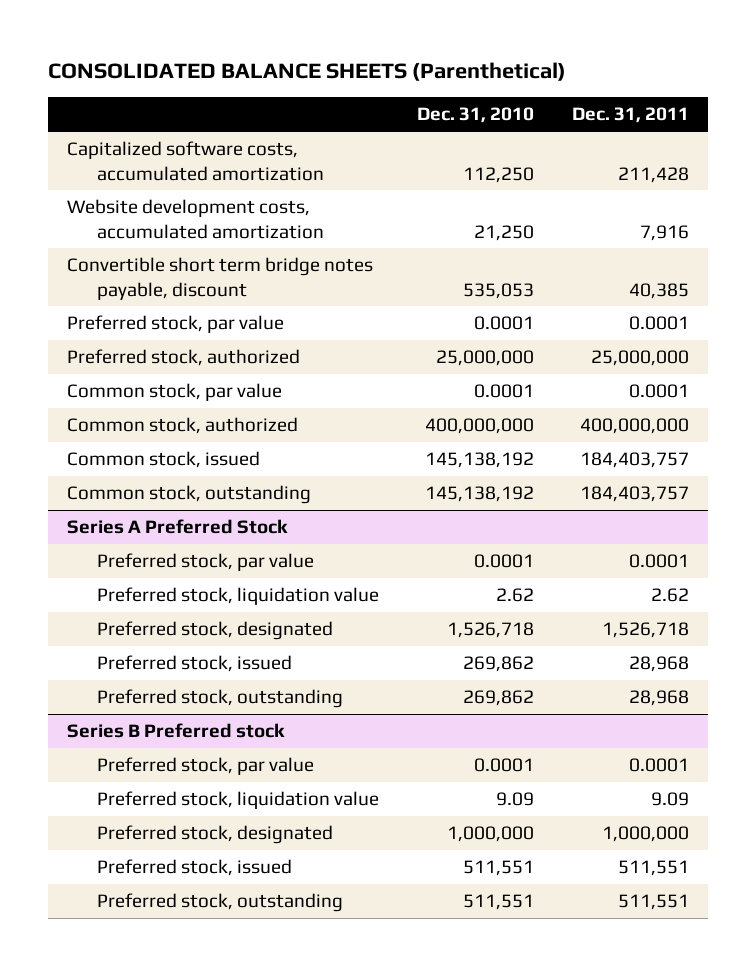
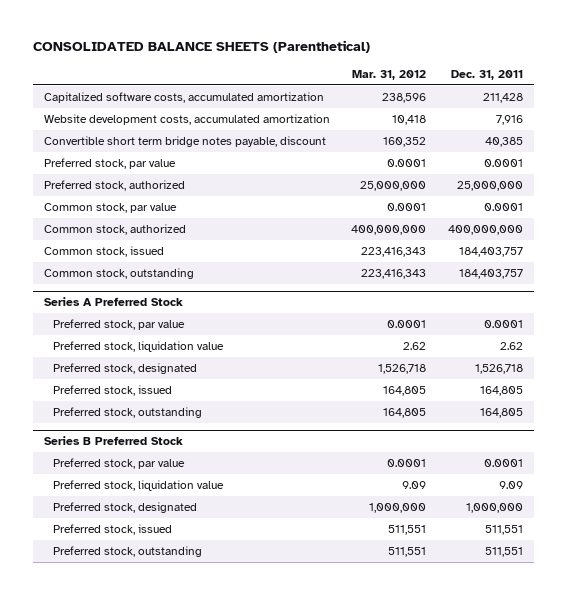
[416,107,534,124] Dec. 31, 2010 -> none
none -> [352,69,427,80] Mar. 31, 2012
[628,656,689,673] 28,968 -> [480,386,524,397] 164,805
[628,690,689,707] 28,968 -> [480,408,524,419] 164,805
[67,723,286,739] Series B Preferred stock -> [43,436,183,446] Series B Preferred Stock

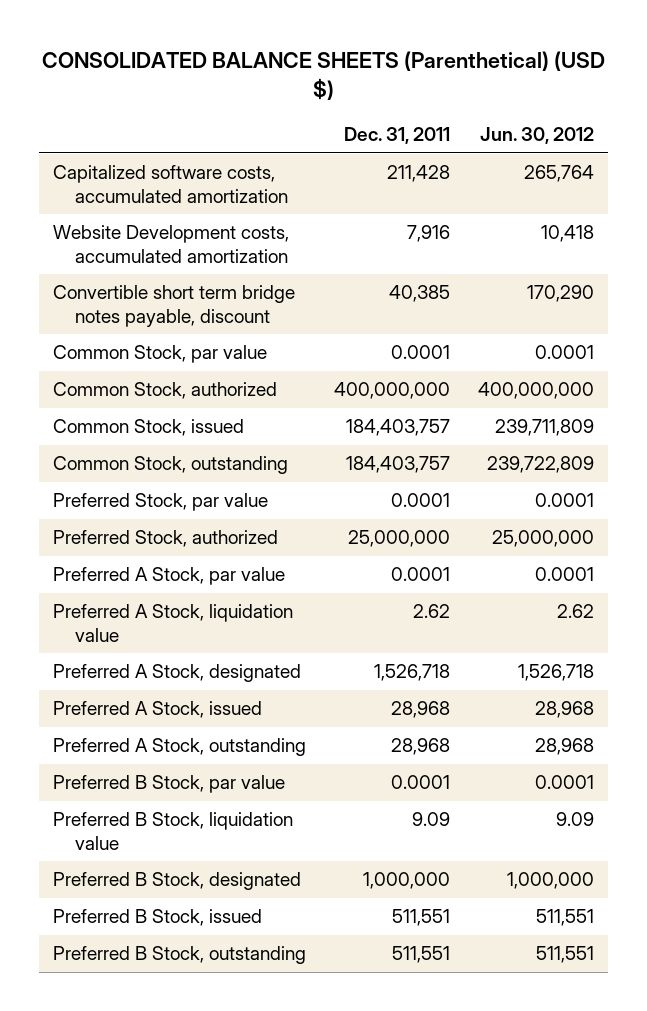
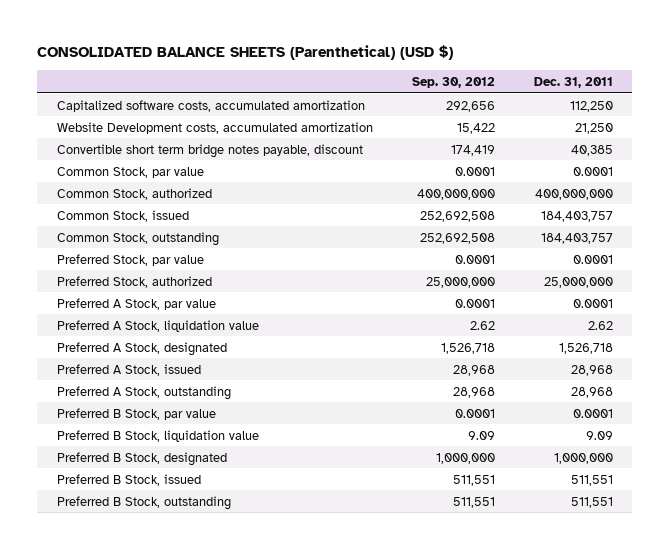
[480,127,595,145] Jun. 30, 2012 -> none
none -> [411,76,495,88] Sep. 30, 2012
[387,165,451,183] 211,428 -> [569,100,613,112] 112,250
[407,225,451,243] 7,916 -> [574,122,613,134] 21,250

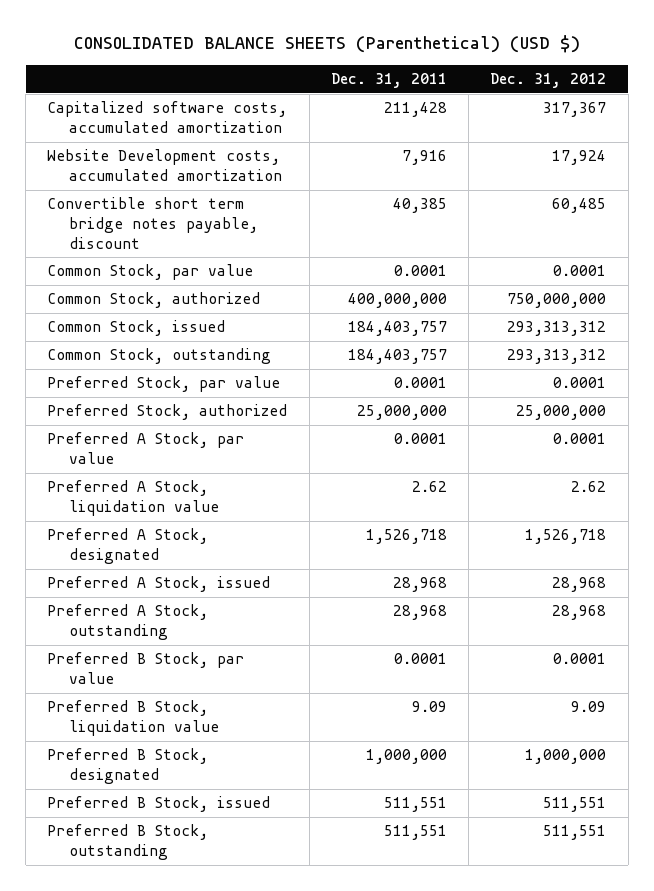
[411,76,495,88] Sep. 30, 2012 -> none
none -> [490,73,607,89] Dec. 31, 2012
[569,100,613,112] 112,250 -> [383,102,447,118] 211,428
[574,122,613,134] 21,250 -> [401,150,447,166] 7,916

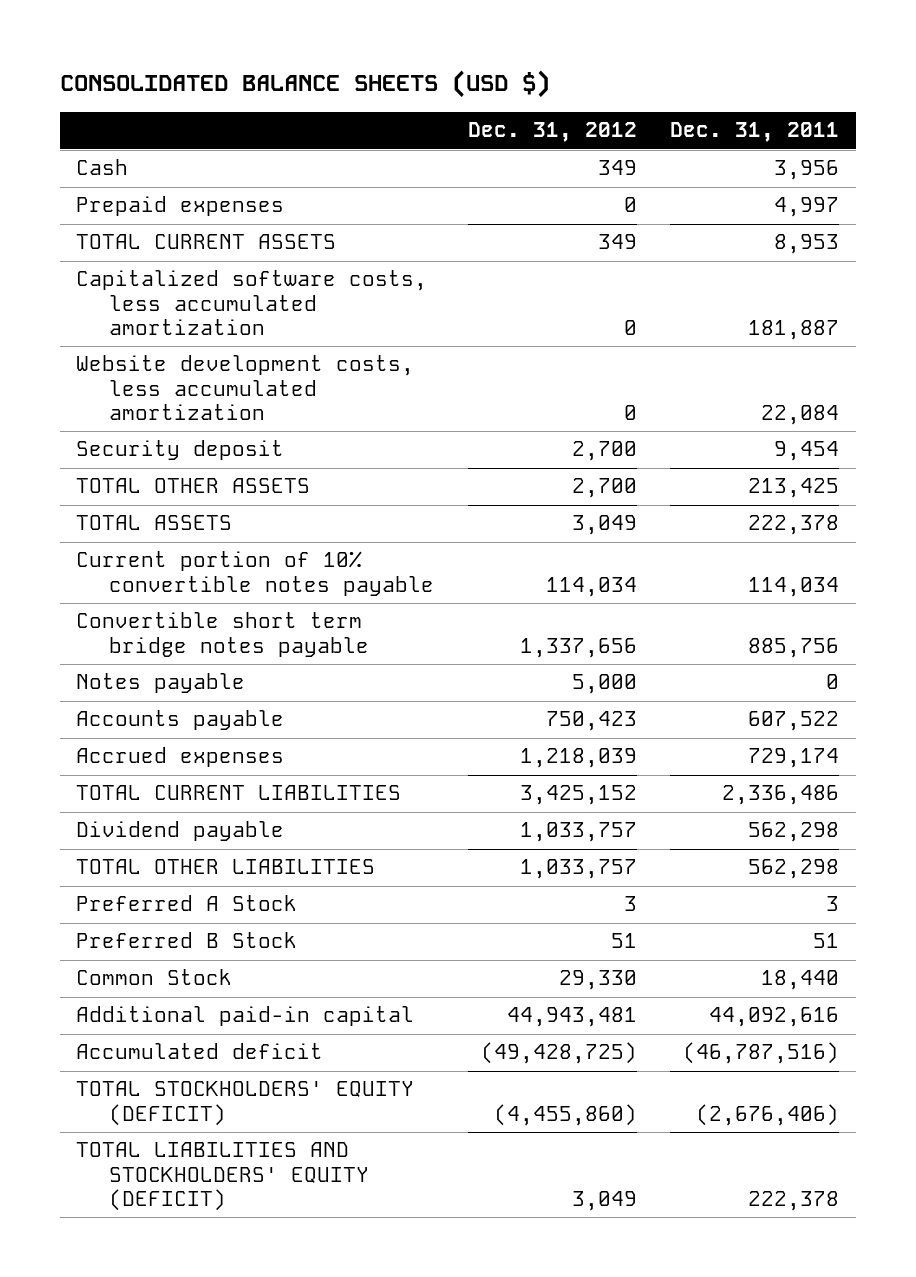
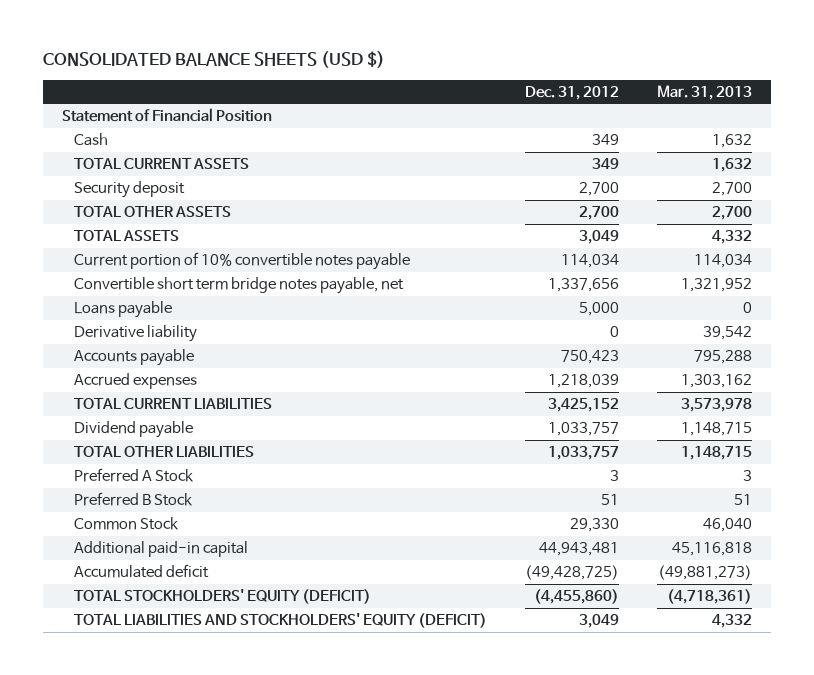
[670,122,840,143] Dec. 31, 2011 -> none
none -> [656,84,752,100] Mar. 31, 2013
none -> [62,107,273,122] Statement of Financial Position
[76,196,285,217] Prepaid expenses -> none
[76,270,428,335] Capitalized software costs, less accumulated amortization -> none
[76,355,415,420] Website development costs, less accumulated amortization -> none
[76,673,246,694] Notes payable -> none
[76,612,370,657] Convertible short term bridge notes payable -> [73,276,404,294] Convertible short term bridge notes payable, net
none -> [73,300,172,318] Loans payable
none -> [73,324,197,342] Derivative liability

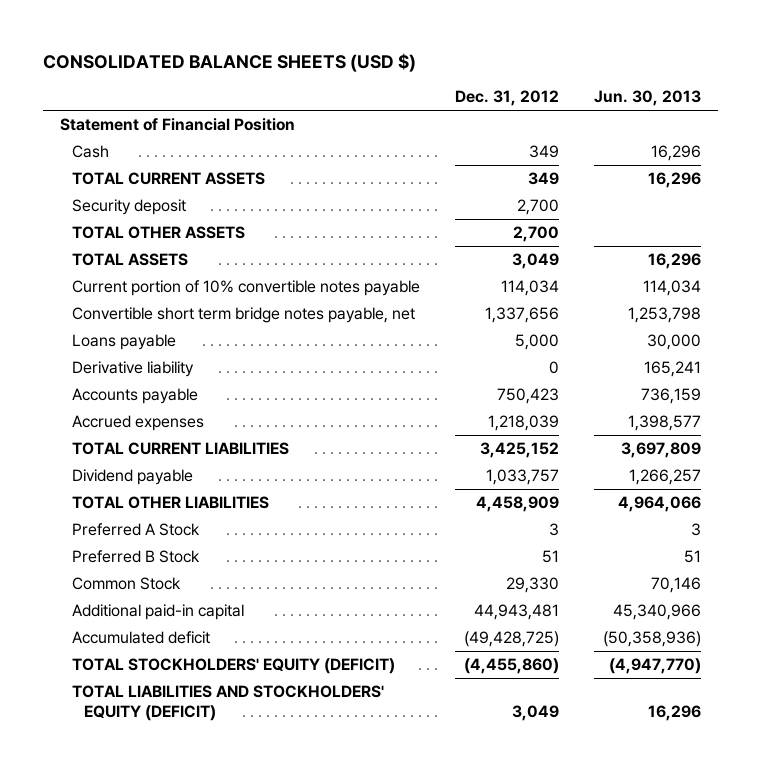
[656,84,752,100] Mar. 31, 2013 -> none
none -> [593,90,701,107] Jun. 30, 2013
[547,445,619,460] 1,033,757 -> [476,495,560,512] 4,458,909

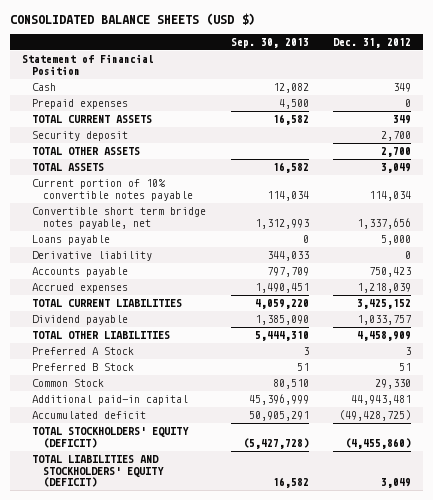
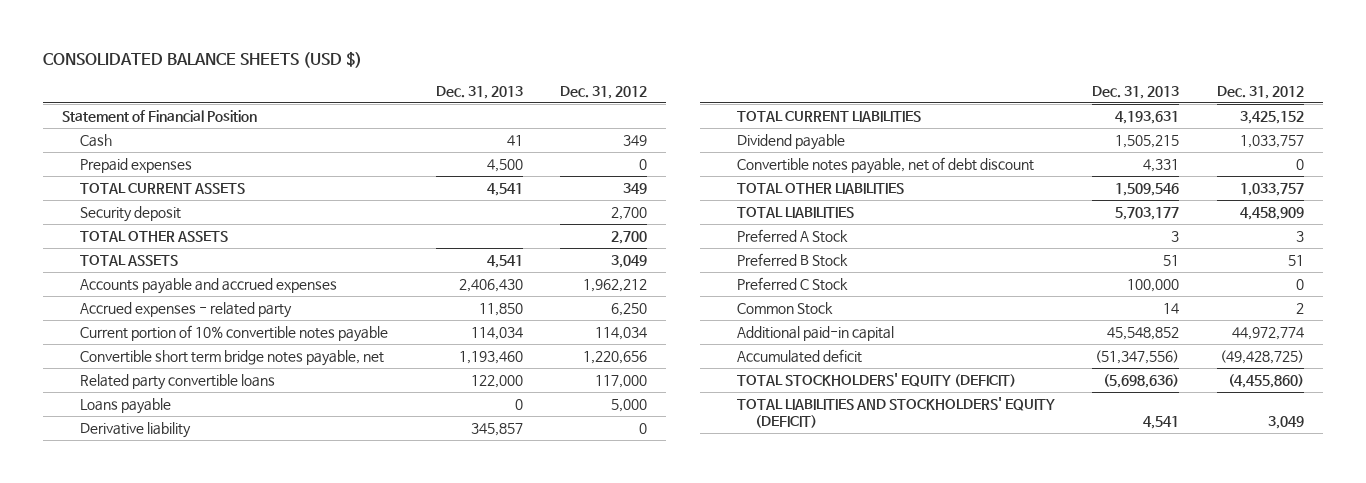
[230,37,309,48] Sep. 30, 2013 -> none
none -> [435,85,523,99] Dec. 31, 2013
none -> [80,278,338,295] Accounts payable and accrued expenses
none -> [80,302,293,319] Accrued expenses - related party
[356,217,411,229] 1,337,656 -> [583,351,648,365] 1,220,656
none -> [80,374,276,391] Related party convertible loans
[32,267,129,278] Accounts payable -> none
[32,283,129,294] Accrued expenses -> none
none -> [736,157,1034,175] Convertible notes payable, net of debt discount
[356,331,411,342] 4,458,909 -> [1240,183,1305,197] 1,033,757
none -> [736,207,854,219] TOTAL LIABILITIES
none -> [736,277,848,292] Preferred C Stock
[374,379,411,390] 29,330 -> [1296,303,1305,315] 2
[350,395,411,406] 44,943,481 -> [1232,327,1305,341] 44,972,774

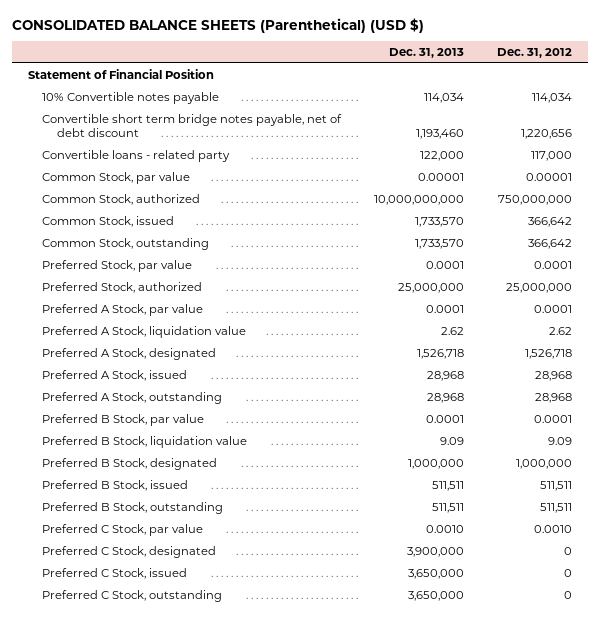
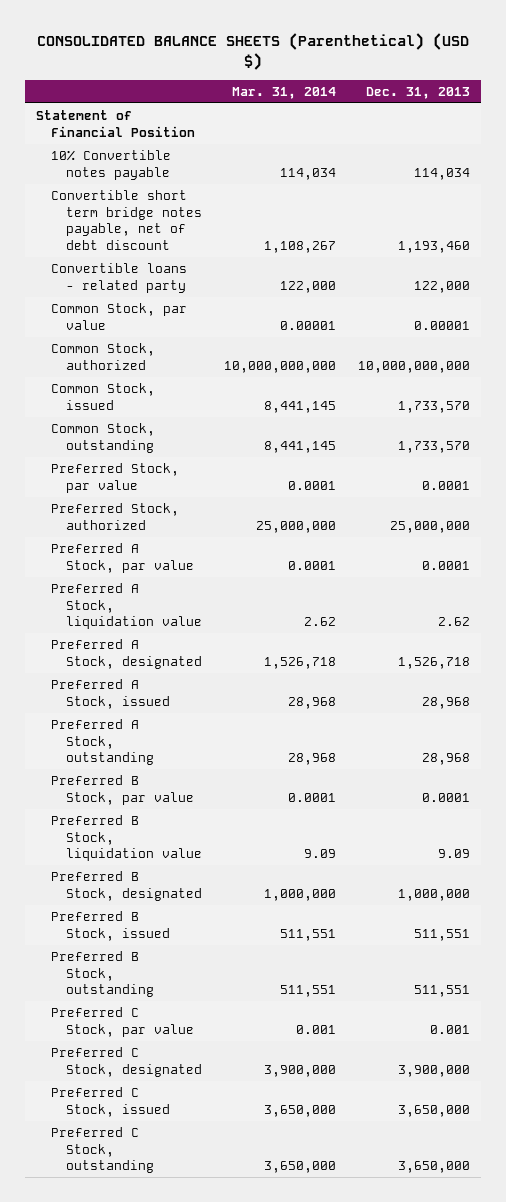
[496,47,572,58] Dec. 31, 2012 -> none
none -> [232,86,337,99] Mar. 31, 2014
[431,480,464,491] 511,511 -> [413,928,470,941] 511,551
[431,502,464,513] 511,511 -> [413,985,470,998] 511,551
[425,524,464,533] 0.0010 -> [429,1024,470,1034] 0.001

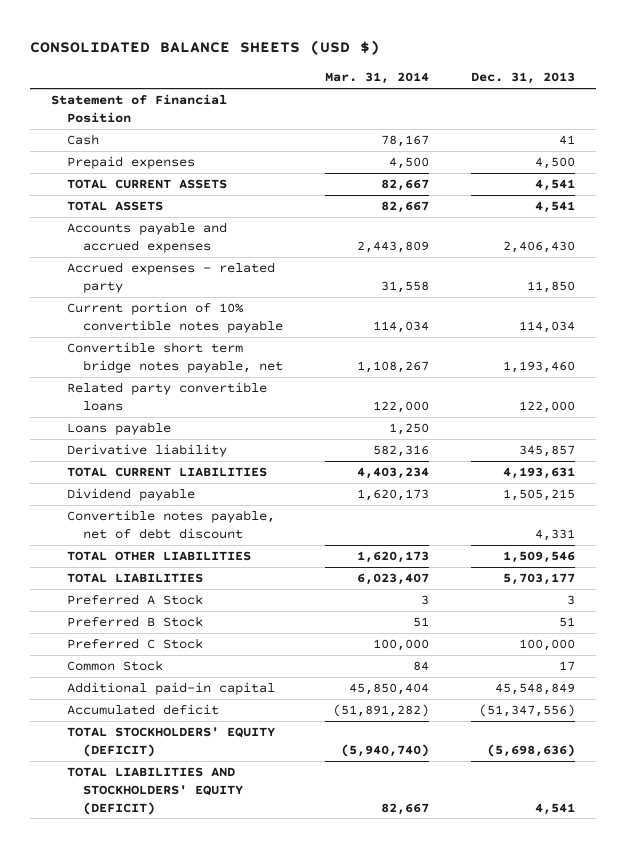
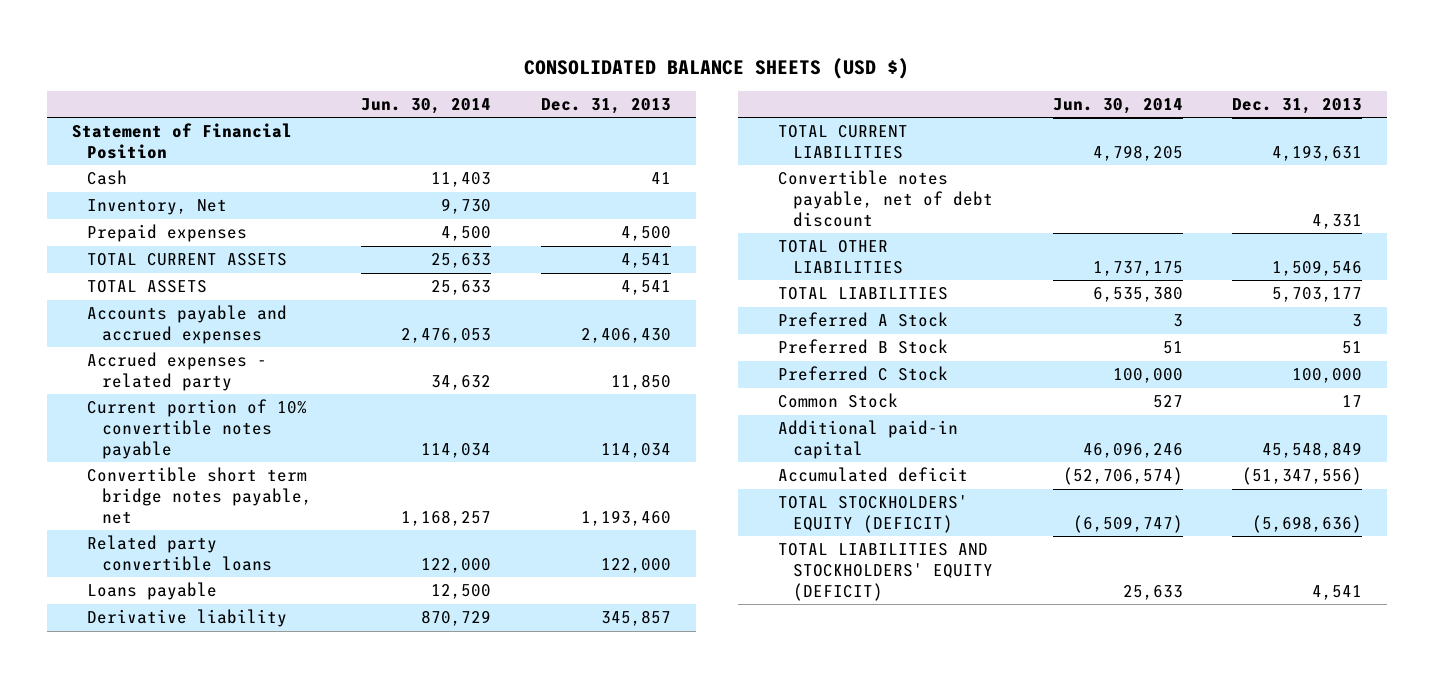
[325,72,430,85] Mar. 31, 2014 -> none
none -> [361,97,492,114] Jun. 30, 2014
none -> [86,199,227,216] Inventory, Net
[66,488,195,502] Dividend payable -> none

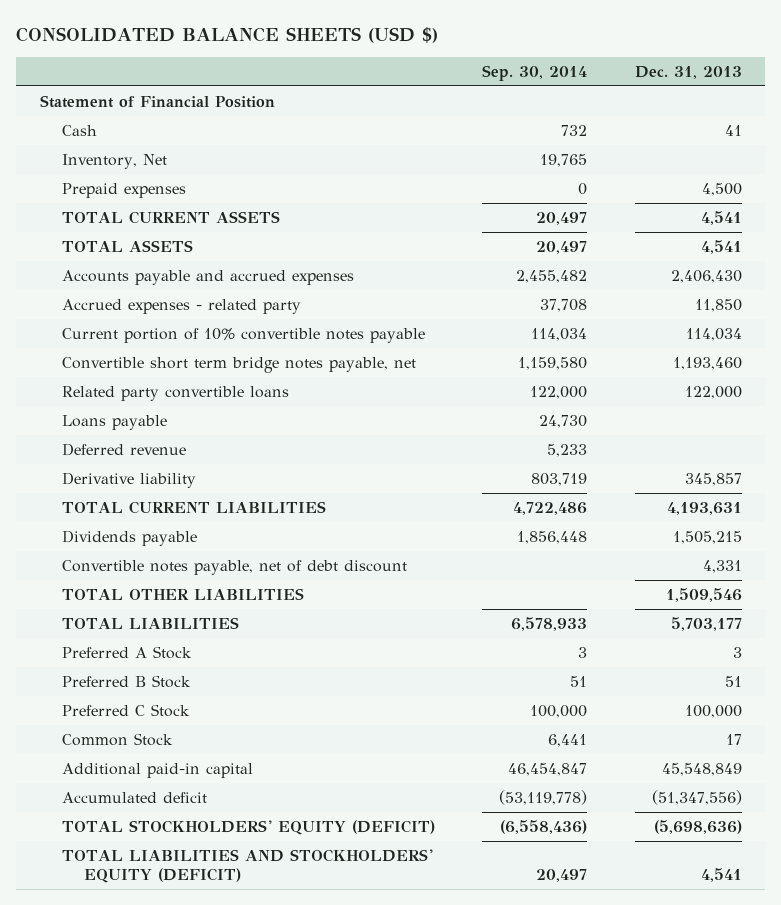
[361,97,492,114] Jun. 30, 2014 -> none
none -> [482,64,588,81] Sep. 30, 2014
none -> [61,443,186,457] Deferred revenue
none -> [61,530,197,547] Dividends payable

